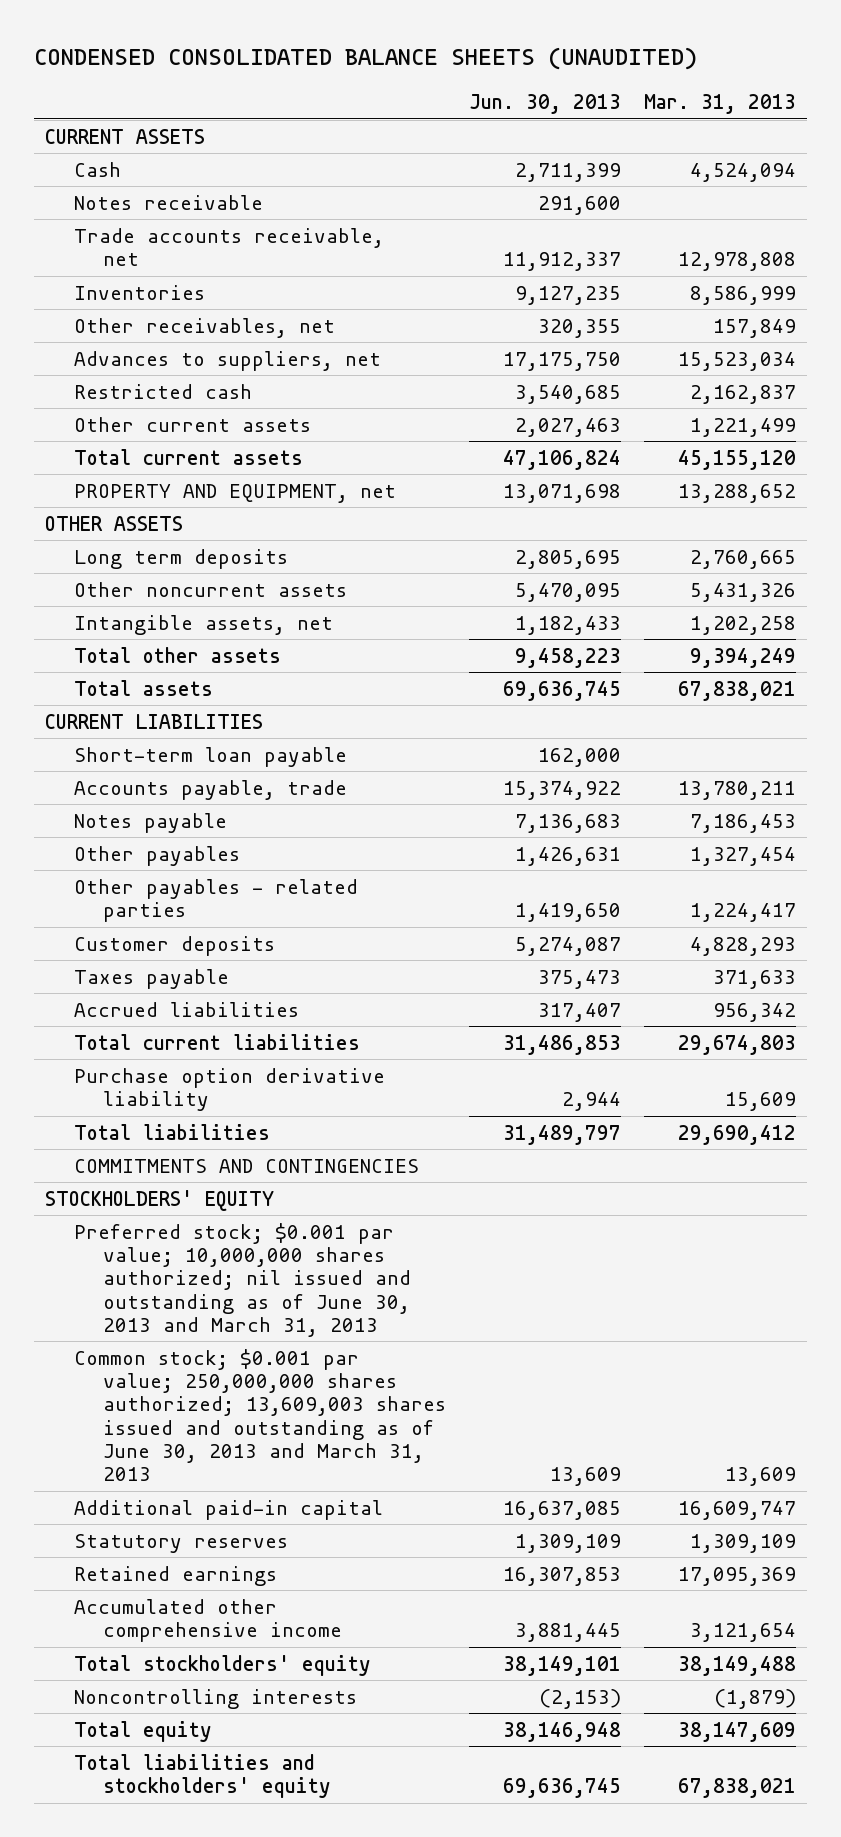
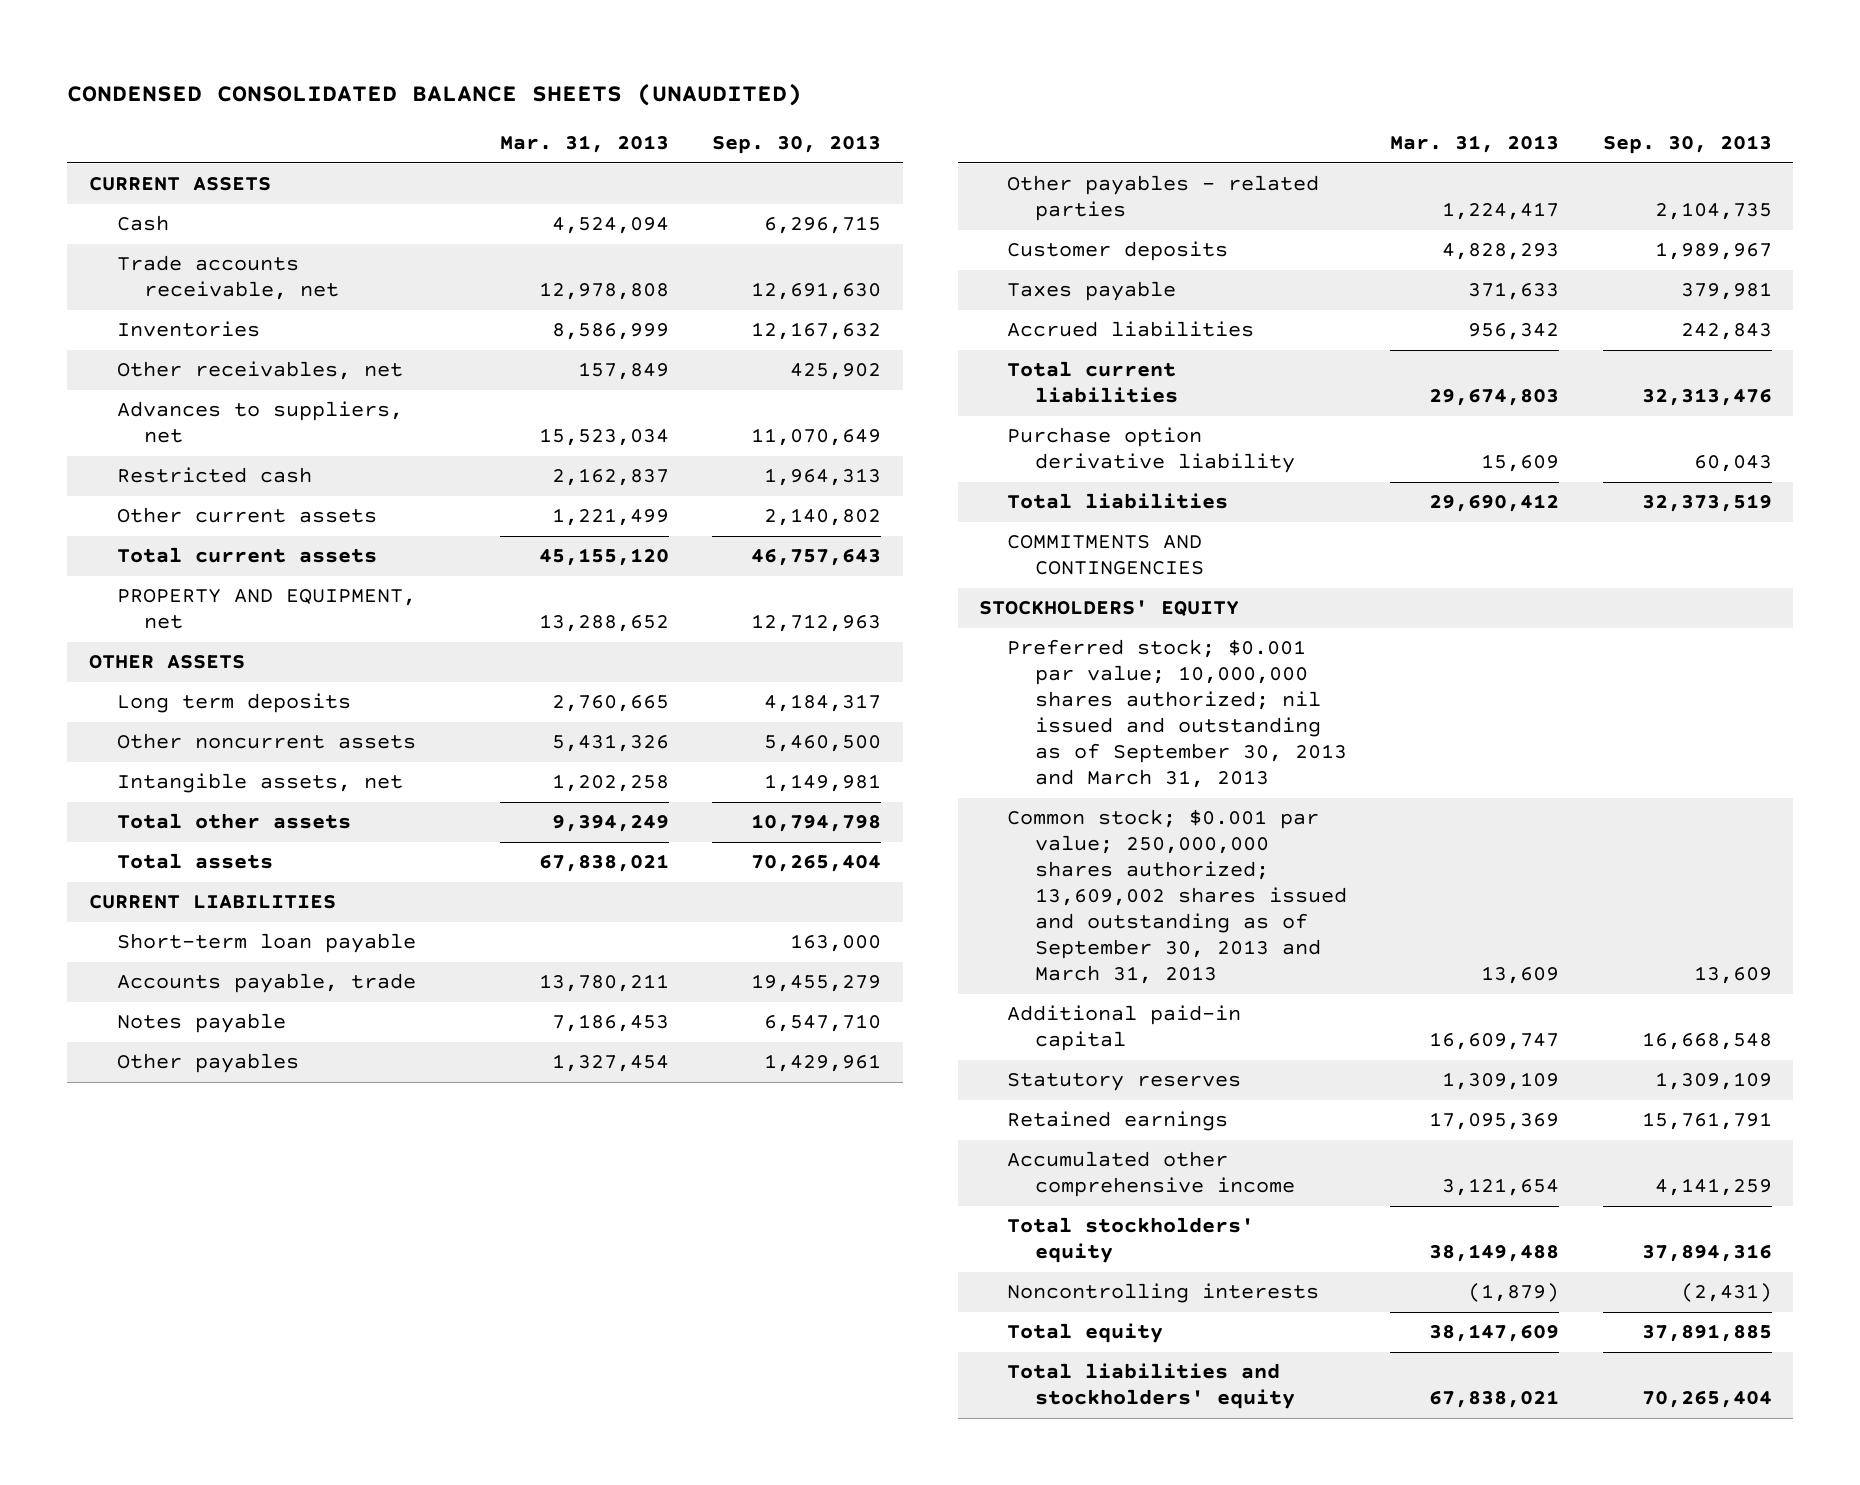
[468,94,621,115] Jun. 30, 2013 -> none
none -> [712,135,882,155] Sep. 30, 2013
[74,194,264,210] Notes receivable -> none
[74,1222,412,1337] Preferred stock; $0.001 par value; 10,000,000 shares authorized; nil issued and outstanding as of June 30, 2013 and March 31, 2013 -> [1007,639,1347,789] Preferred stock; $0.001 par value; 10,000,000 shares authorized; nil issued and outstanding as of September 30, 2013 and March 31, 2013
[74,1348,447,1482] Common stock; $0.001 par value; 250,000,000 shares authorized; 13,609,003 shares issued and outstanding as of June 30, 2013 and March 31, 2013 -> [1007,809,1347,985] Common stock; $0.001 par value; 250,000,000 shares authorized; 13,609,002 shares issued and outstanding as of September 30, 2013 and March 31, 2013

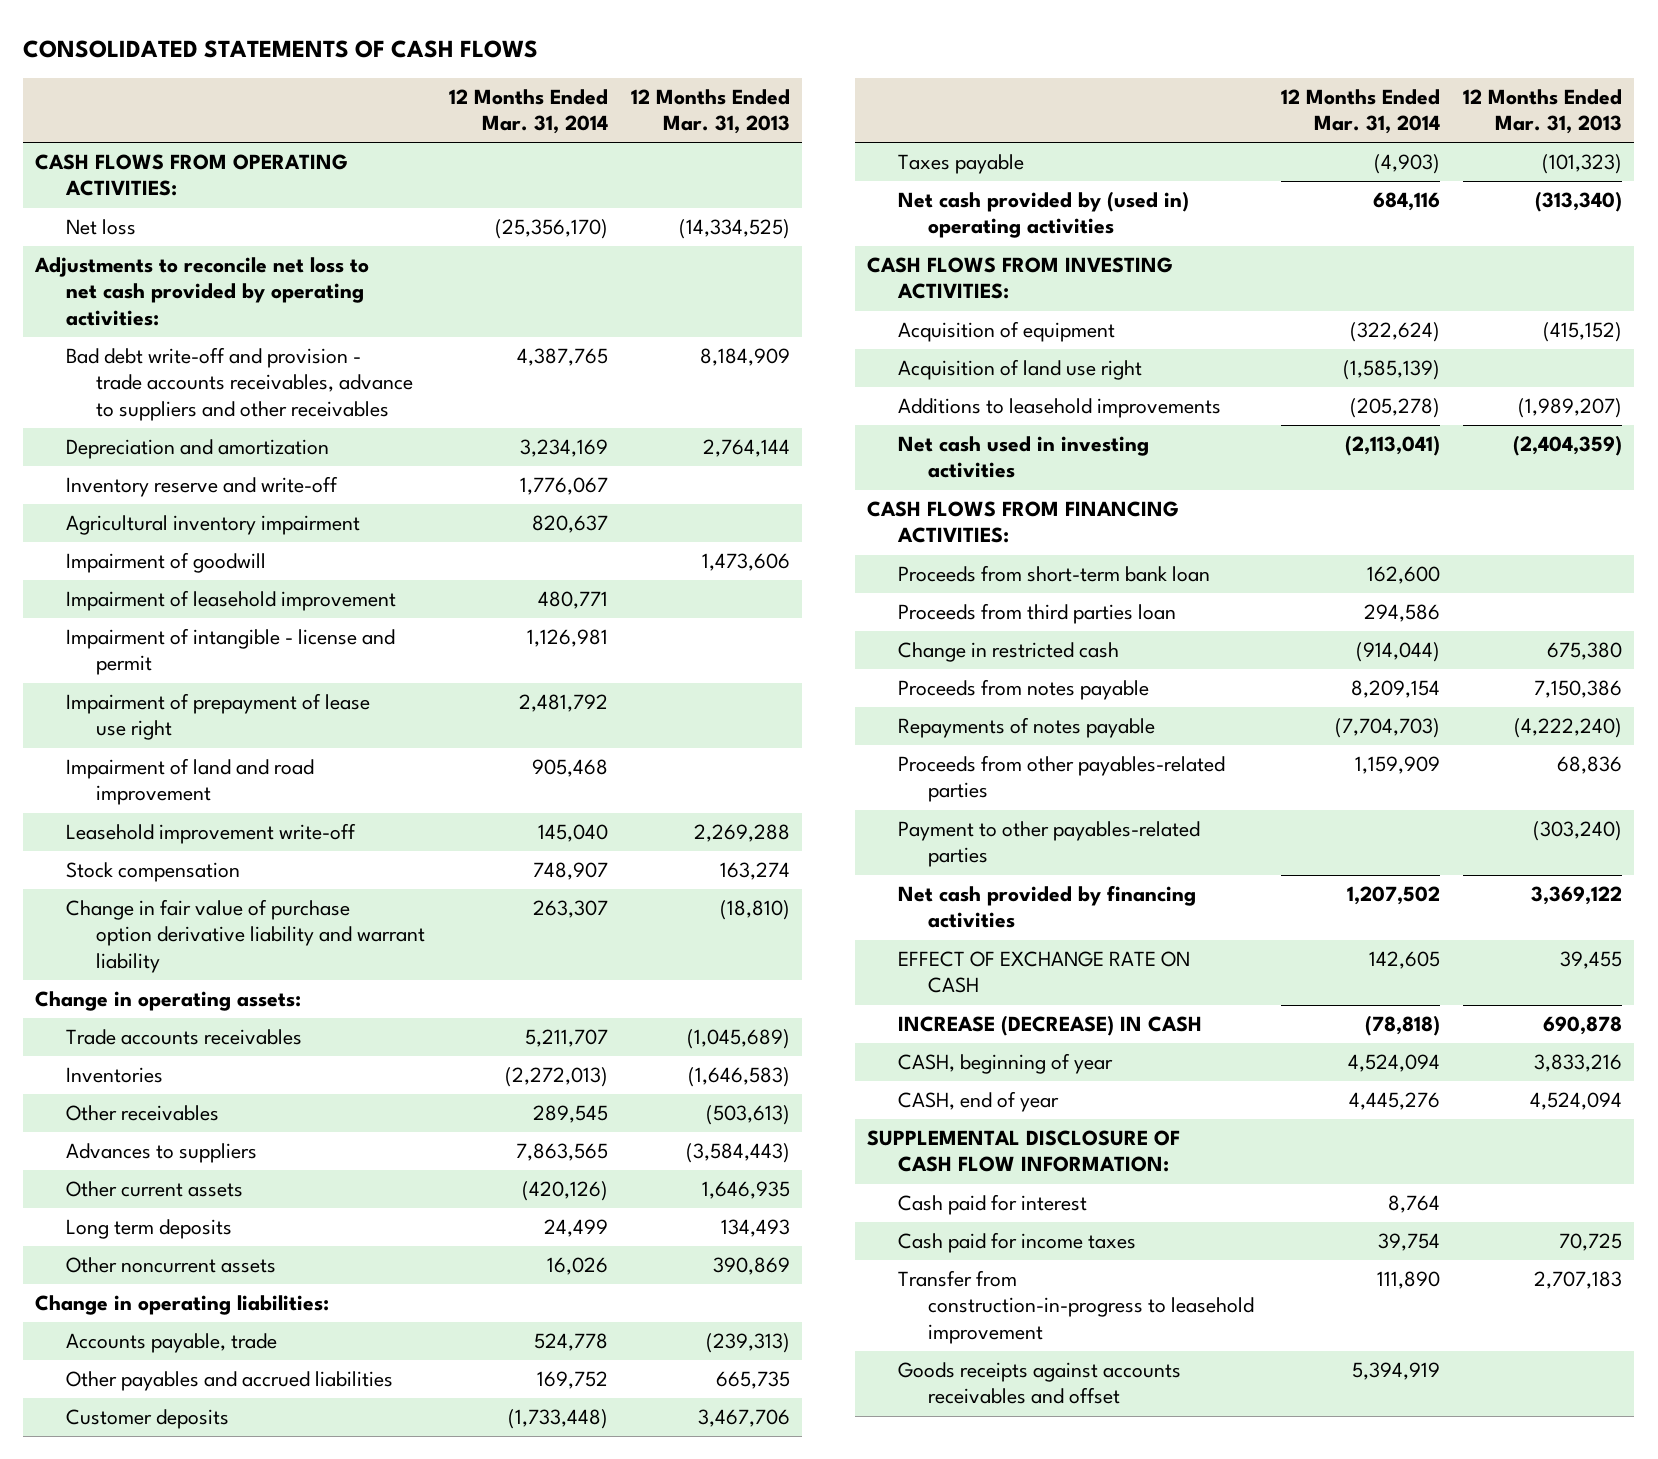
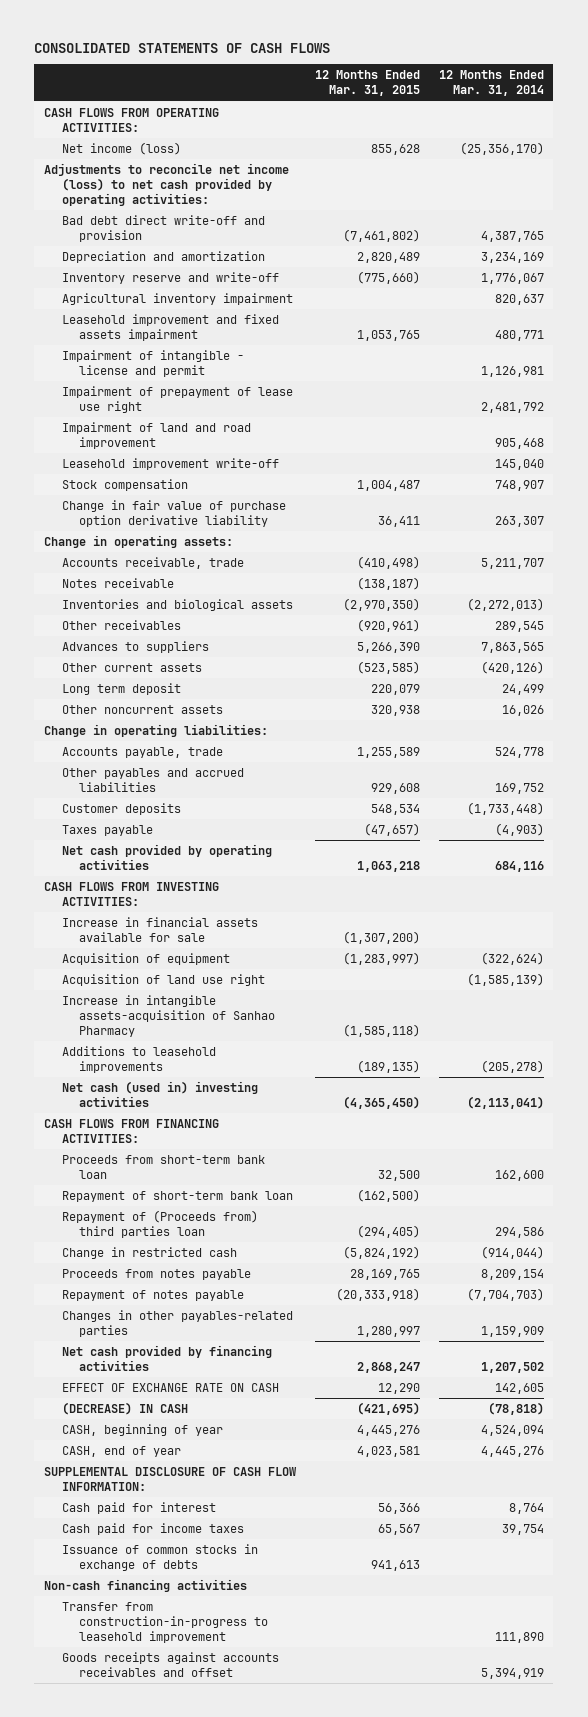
[631,89,791,135] 12 Months Ended Mar. 31, 2013 -> none
none -> [314,70,420,97] 12 Months Ended Mar. 31, 2015
[65,219,136,236] Net loss -> [61,141,181,155] Net income (loss)
[34,257,370,326] Adjustments to reconcile net loss to net cash provided by operating activities: -> [43,162,289,206] Adjustments to reconcile net income (loss) to net cash provided by operating activities:
[65,347,413,421] Bad debt write-off and provision - trade accounts receivables, advance to suppliers and other receivables -> [61,214,265,242] Bad debt direct write-off and provision
[65,552,266,574] Impairment of goodwill -> none
[65,590,396,612] Impairment of leasehold improvement -> [61,313,279,341] Leasehold improvement and fixed assets impairment
[65,899,425,973] Change in fair value of purchase option derivative liability and warrant liability -> [61,499,286,527] Change in fair value of purchase option derivative liability
[65,1029,302,1046] Trade accounts receivables -> [61,556,244,569] Accounts receivable, trade
none -> [61,577,174,588] Notes receivable
[65,1067,163,1084] Inventories -> [61,598,293,611] Inventories and biological assets
[65,1219,232,1240] Long term deposits -> [61,682,181,695] Long term deposit
[897,191,1189,239] Net cash provided by (used in) operating activities -> [61,843,272,870] Net cash provided by operating activities
none -> [61,916,258,942] Increase in financial assets available for sale
none -> [61,994,276,1037] Increase in intangible assets-acquisition of Sanhao Pharmacy
[897,436,1149,479] Net cash used in investing activities -> [61,1080,258,1107] Net cash (used in) investing activities
none -> [61,1190,293,1202] Repayment of short-term bank loan
[897,603,1176,625] Proceeds from third parties loan -> [61,1209,258,1238] Repayment of (Proceeds from) third parties loan
[897,821,1200,868] Payment to other payables-related parties -> none
[897,717,1155,739] Repayments of notes payable -> [61,1289,244,1301] Repayment of notes payable
[897,755,1225,803] Proceeds from other payables-related parties -> [61,1309,293,1337] Changes in other payables-related parties
[897,1015,1202,1037] INCREASE (DECREASE) IN CASH -> [61,1401,188,1415] (DECREASE) IN CASH
none -> [61,1543,258,1571] Issuance of common stocks in exchange of debts
none -> [43,1578,247,1592] Non-cash financing activities

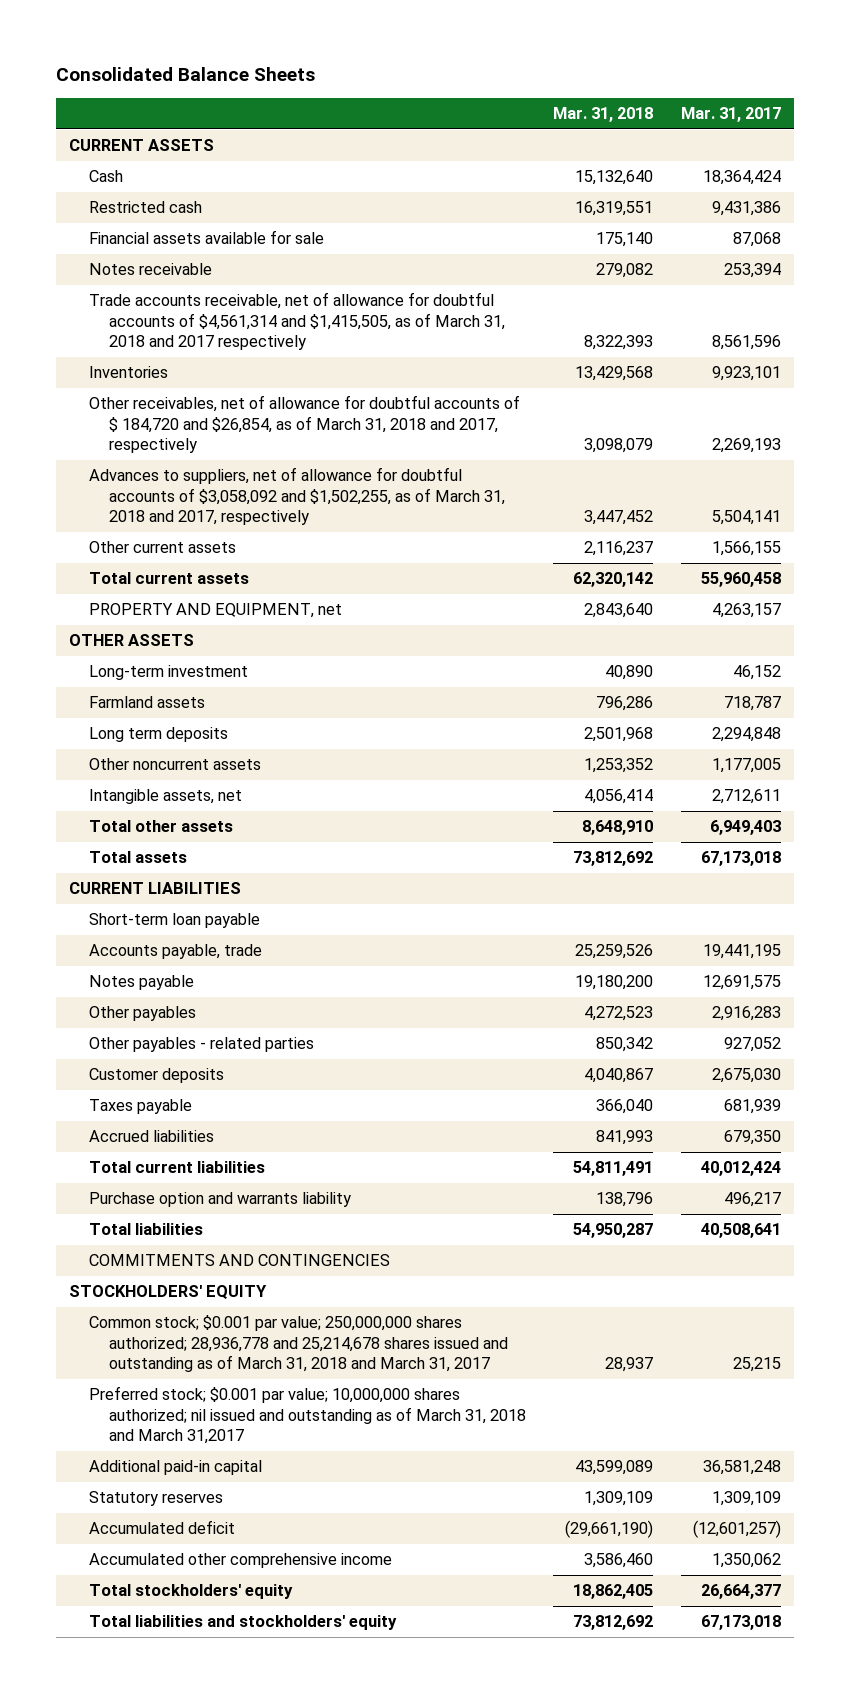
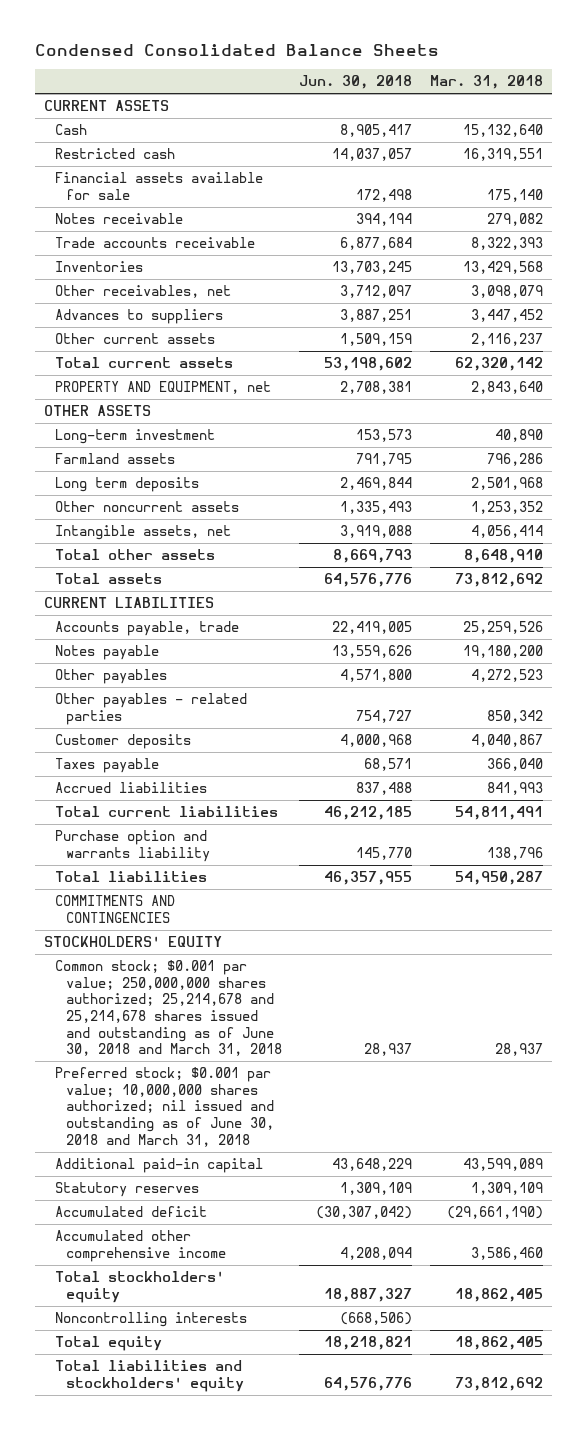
[55,67,315,82] Consolidated Balance Sheets -> [34,43,439,56] Condensed Consolidated Balance Sheets
[680,106,781,122] Mar. 31, 2017 -> none
none -> [299,75,413,90] Jun. 30, 2018
[89,292,505,351] Trade accounts receivable, net of allowance for doubtful accounts of $4,561,314 and $1,415,505, as of March 31, 2018 and 2017 respectively -> [54,237,255,249] Trade accounts receivable
[89,395,521,454] Other receivables, net of allowance for doubtful accounts of $ 184,720 and $26,854, as of March 31, 2018 and 2017, respectively -> [54,285,231,299] Other receivables, net
[89,467,505,526] Advances to suppliers, net of allowance for doubtful accounts of $3,058,092 and $1,502,255, as of March 31, 2018 and 2017, respectively -> [54,309,223,325] Advances to suppliers
[89,913,261,929] Short-term loan payable -> none
[89,1315,508,1373] Common stock; $0.001 par value; 250,000,000 shares authorized; 28,936,778 and 25,214,678 shares issued and outstanding as of March 31, 2018 and March 31, 2017 -> [54,960,282,1057] Common stock; $0.001 par value; 250,000,000 shares authorized; 25,214,678 and 25,214,678 shares issued and outstanding as of June 30, 2018 and March 31, 2018
[89,1386,526,1445] Preferred stock; $0.001 par value; 10,000,000 shares authorized; nil issued and outstanding as of March 31, 2018 and March 31,2017 -> [54,1067,274,1147] Preferred stock; $0.001 par value; 10,000,000 shares authorized; nil issued and outstanding as of June 30, 2018 and March 31, 2018
none -> [54,1312,247,1328] Noncontrolling interests
none -> [54,1336,162,1352] Total equity

